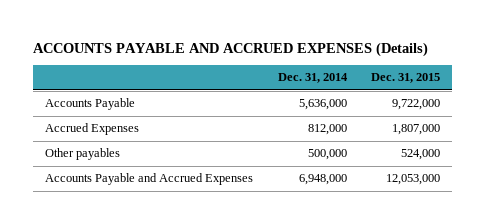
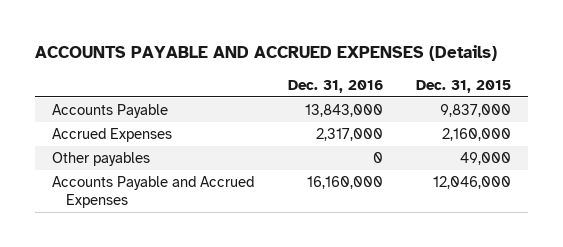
[277,73,348,84] Dec. 31, 2014 -> none
none -> [287,79,383,93] Dec. 31, 2016
[392,99,441,111] 9,722,000 -> [440,103,512,117] 9,837,000
[392,124,441,136] 1,807,000 -> [442,127,512,141] 2,160,000
[401,149,441,161] 524,000 -> [460,151,512,165] 49,000
[386,174,441,186] 12,053,000 -> [433,175,512,189] 12,046,000

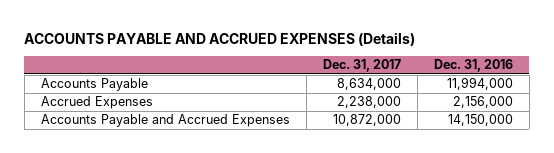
[416,79,512,93] Dec. 31, 2015 -> none
none -> [322,59,401,73] Dec. 31, 2017
[51,151,150,166] Other payables -> none
[304,103,383,117] 13,843,000 -> [446,77,513,91] 11,994,000
[315,127,383,141] 2,317,000 -> [452,96,513,109] 2,156,000
[306,175,383,189] 16,160,000 -> [447,114,513,127] 14,150,000

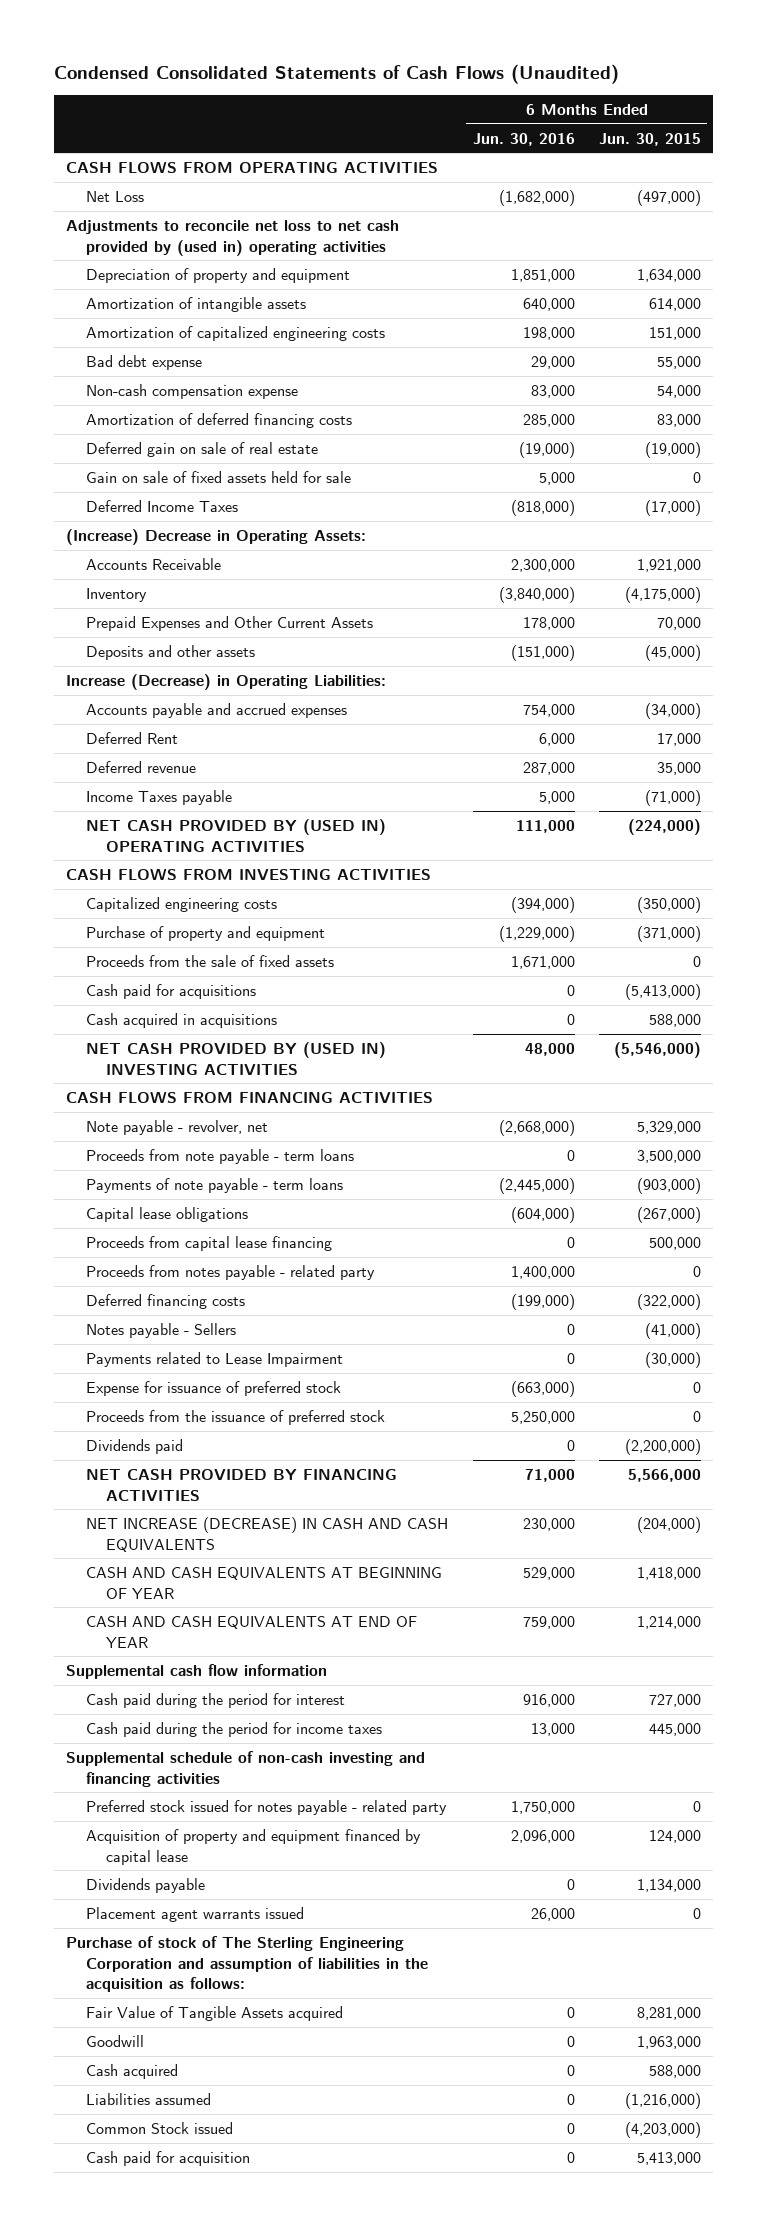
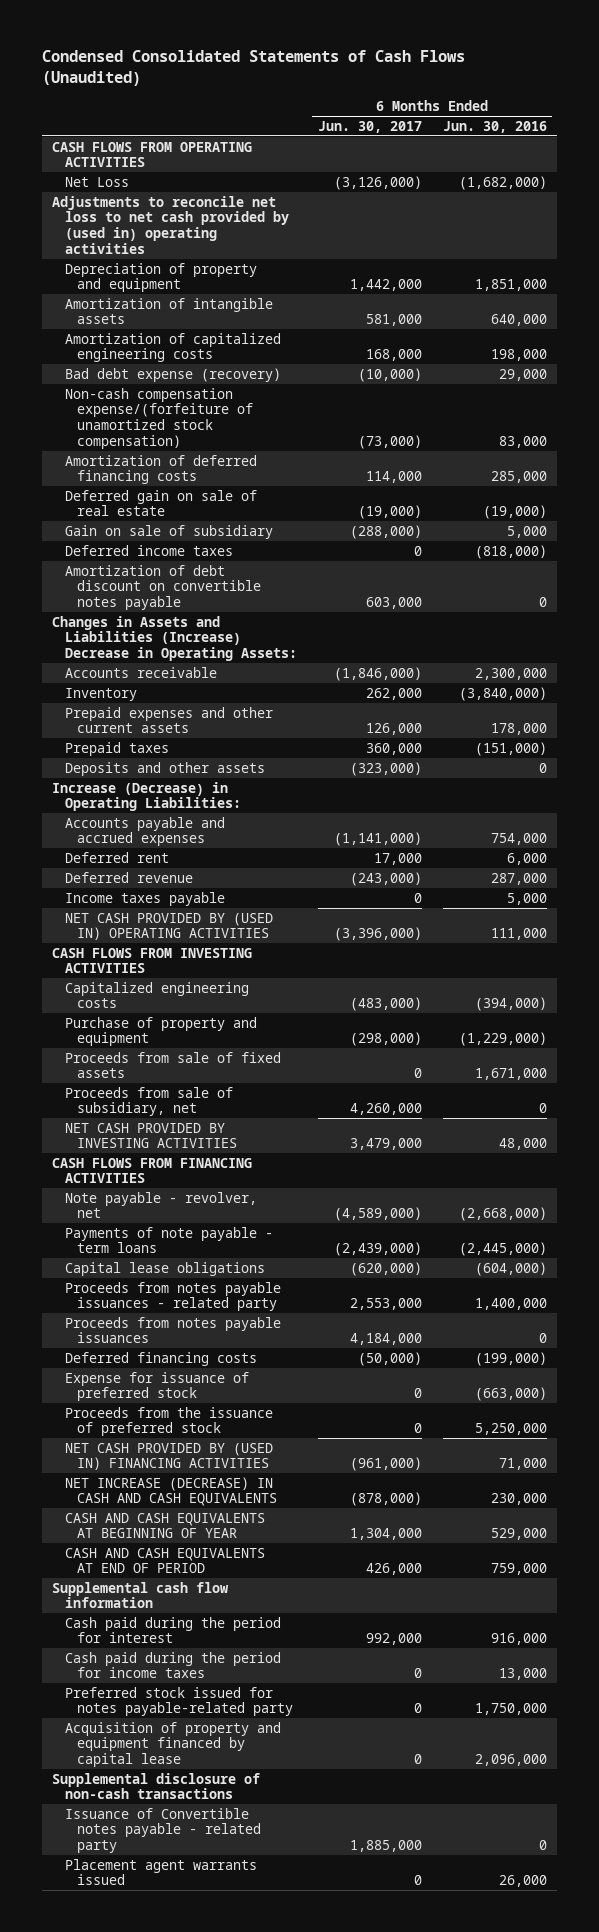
[599,132,702,146] Jun. 30, 2015 -> none
none -> [317,120,422,133] Jun. 30, 2017
[86,355,203,371] Bad debt expense -> [64,367,281,382] Bad debt expense (recovery)
[86,384,299,400] Non-cash compensation expense -> [64,387,253,449] Non-cash compensation expense/(forfeiture of unamortized stock compensation)
[86,471,352,484] Gain on sale of fixed assets held for sale -> none
none -> [64,524,273,539] Gain on sale of subsidiary
[86,500,239,513] Deferred Income Taxes -> [64,544,233,556] Deferred income taxes
none -> [64,564,261,610] Amortization of debt discount on convertible notes payable
[65,529,366,546] (Increase) Decrease in Operating Assets: -> [52,615,297,661] Changes in Assets and Liabilities (Increase) Decrease in Operating Assets:
[86,558,222,571] Accounts Receivable -> [64,666,217,678] Accounts receivable
[86,616,374,632] Prepaid Expenses and Other Current Assets -> [64,706,273,734] Prepaid expenses and other current assets
none -> [64,741,169,756] Prepaid taxes
[510,645,575,662] (151,000) -> [538,762,547,773] 0
[86,732,179,745] Deferred Rent -> [64,851,169,863] Deferred rent
[86,790,233,806] Income Taxes payable -> [64,891,225,906] Income taxes payable
[86,984,257,1000] Cash paid for acquisitions -> none
[86,1013,278,1029] Cash acquired in acquisitions -> none
[86,955,335,968] Proceeds from the sale of fixed assets -> [64,1051,281,1079] Proceeds from sale of fixed assets
none -> [64,1086,233,1117] Proceeds from sale of subsidiary, net
[86,1042,387,1075] NET CASH PROVIDED BY (USED IN) INVESTING ACTIVITIES -> [64,1122,237,1149] NET CASH PROVIDED BY INVESTING ACTIVITIES
[86,1149,355,1165] Proceeds from note payable - term loans -> none
[86,1236,333,1252] Proceeds from capital lease financing -> none
[86,1265,376,1281] Proceeds from notes payable - related party -> [64,1281,281,1312] Proceeds from notes payable issuances - related party
none -> [64,1316,281,1344] Proceeds from notes payable issuances
[86,1323,237,1339] Notes payable - Sellers -> none
[86,1352,344,1368] Payments related to Lease Impairment -> none
[86,1439,184,1455] Dividends paid -> none
[86,1469,398,1501] NET CASH PROVIDED BY FINANCING ACTIVITIES -> [64,1442,273,1471] NET CASH PROVIDED BY (USED IN) FINANCING ACTIVITIES
[86,1616,418,1648] CASH AND CASH EQUIVALENTS AT END OF YEAR -> [64,1547,265,1574] CASH AND CASH EQUIVALENTS AT END OF PERIOD
[65,1751,425,1787] Supplemental schedule of non-cash investing and financing activities -> none
[86,1800,448,1816] Preferred stock issued for notes payable - related party -> [64,1686,293,1717] Preferred stock issued for notes payable-related party
[86,1878,206,1894] Dividends payable -> none
none -> [52,1772,261,1800] Supplemental disclosure of non-cash transactions
none -> [64,1807,261,1853] Issuance of Convertible notes payable - related party
[65,1936,429,1993] Purchase of stock of The Sterling Engineering Corporation and assumption of liabilities in the acquisition as follows: -> none
[86,2006,344,2022] Fair Value of Tangible Assets acquired -> none
[86,2035,145,2048] Goodwill -> none
[86,2064,179,2080] Cash acquired -> none
[86,2093,212,2106] Liabilities assumed -> none
[86,2122,234,2135] Common Stock issued -> none
[86,2151,251,2167] Cash paid for acquisition -> none

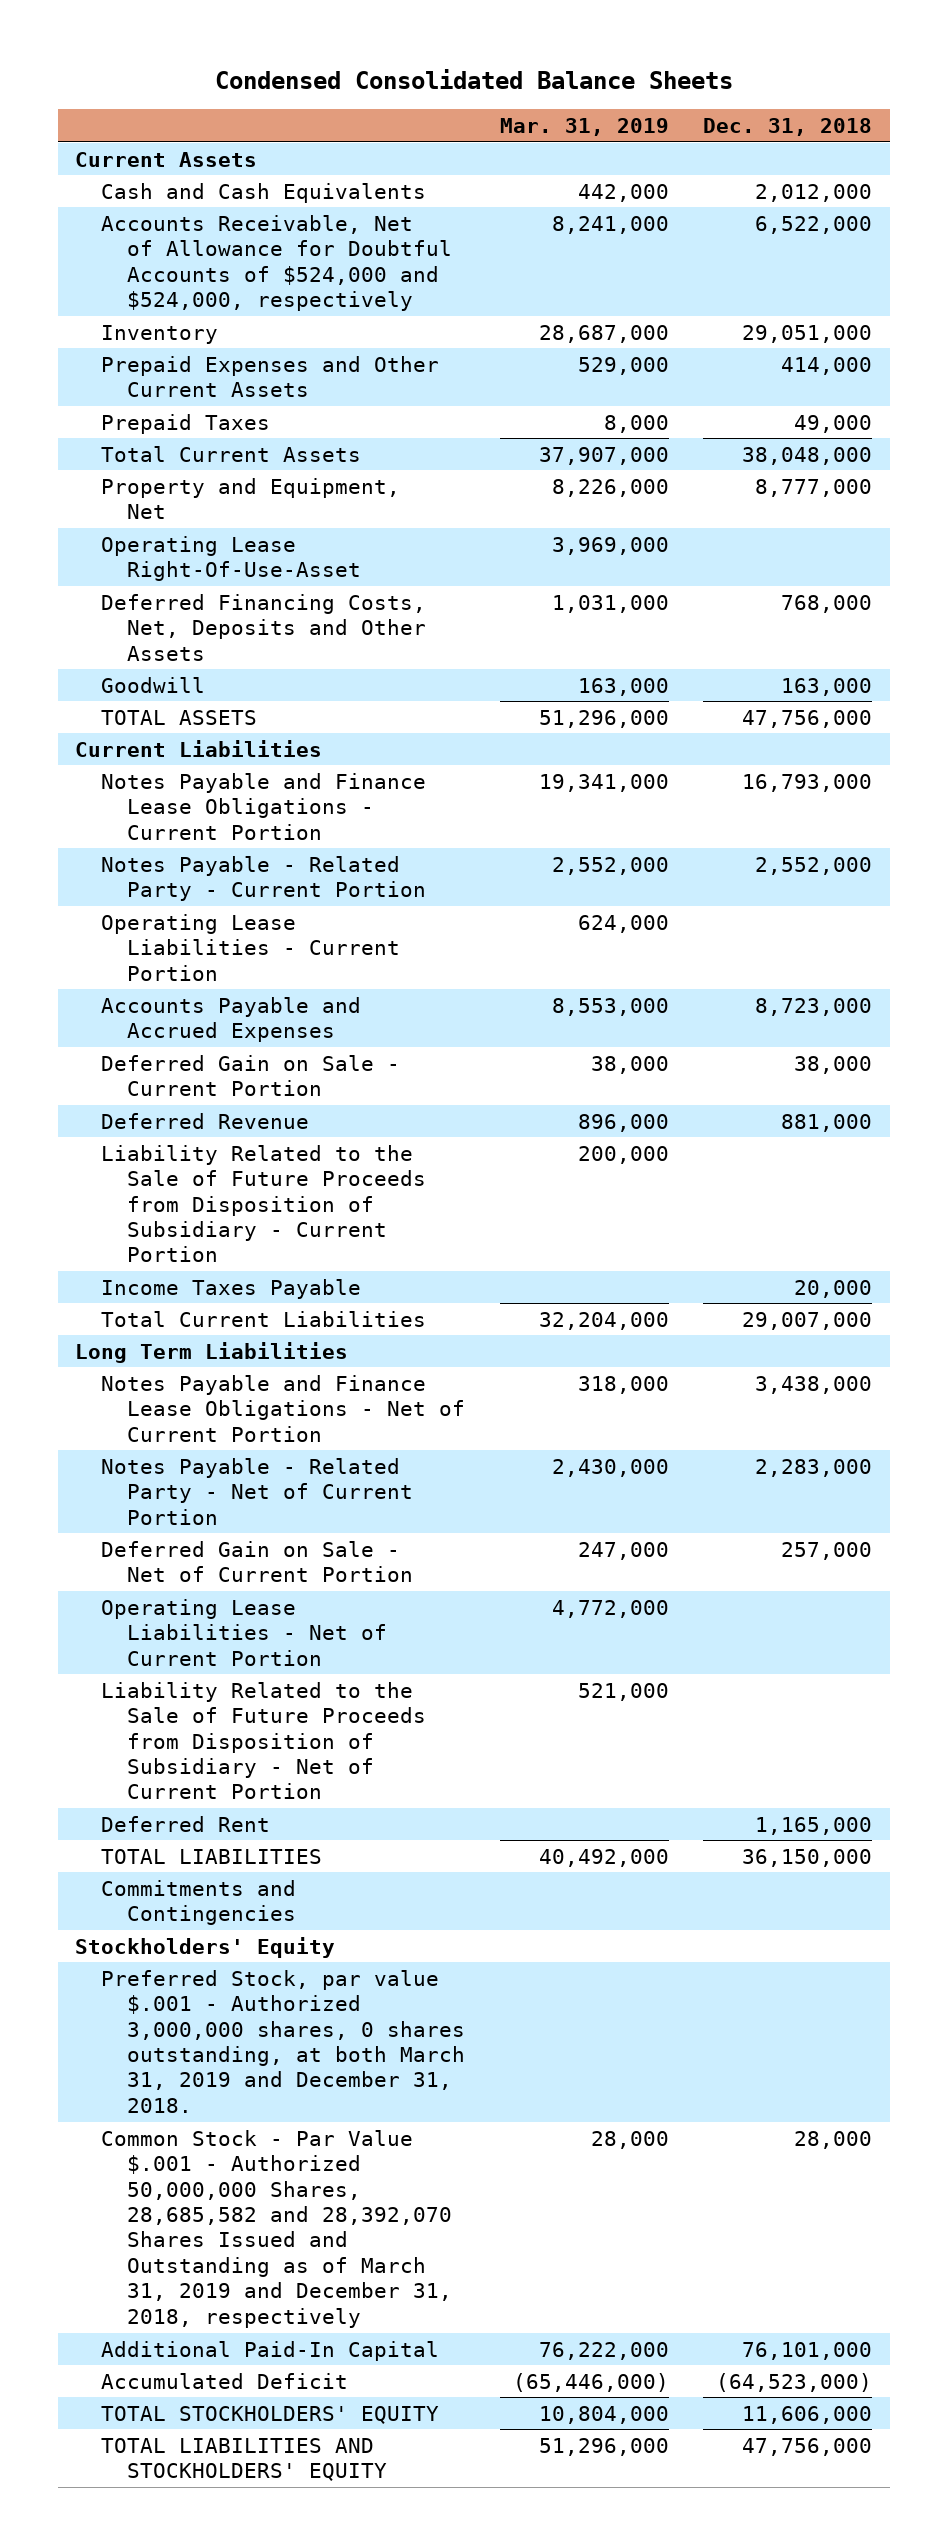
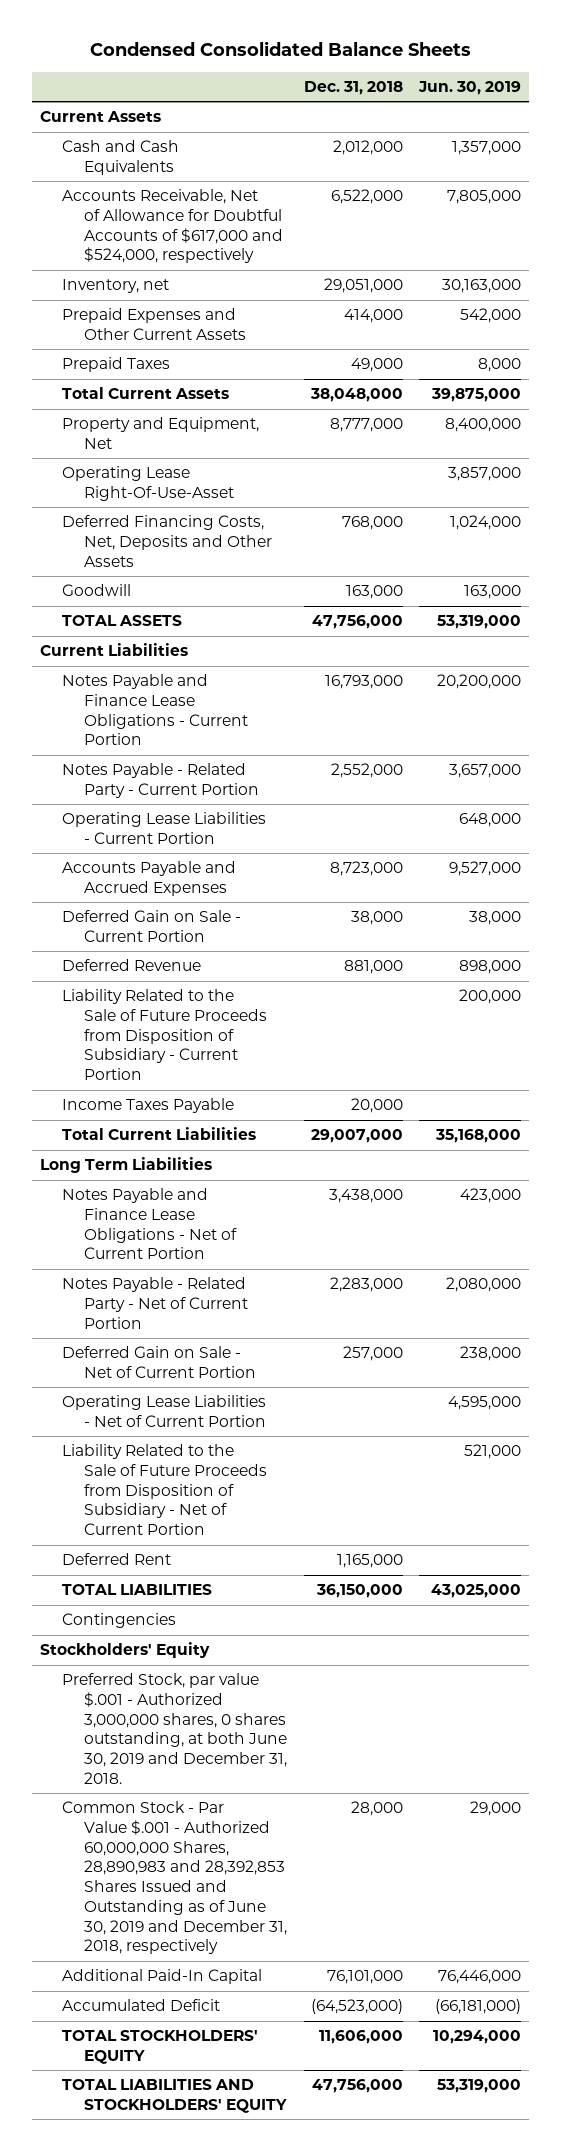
[499,117,669,136] Mar. 31, 2019 -> none
none -> [418,80,522,95] Jun. 30, 2019
[100,214,452,311] Accounts Receivable, Net of Allowance for Doubtful Accounts of $524,000 and $524,000, respectively -> [62,189,284,264] Accounts Receivable, Net of Allowance for Doubtful Accounts of $617,000 and $524,000, respectively
[100,324,218,344] Inventory -> [62,279,170,294] Inventory, net
[100,1879,296,1926] Commitments and Contingencies -> [62,1613,177,1629] Contingencies
[100,1969,465,2113] Preferred Stock, par value $.001 - Authorized 3,000,000 shares, 0 shares outstanding, at both March 31, 2019 and December 31, 2018. -> [62,1673,288,1784] Preferred Stock, par value $.001 - Authorized 3,000,000 shares, 0 shares outstanding, at both June 30, 2019 and December 31, 2018.
[100,2129,452,2328] Common Stock - Par Value $.001 - Authorized 50,000,000 Shares, 28,685,582 and 28,392,070 Shares Issued and Outstanding as of March 31, 2019 and December 31, 2018, respectively -> [62,1801,288,1955] Common Stock - Par Value $.001 - Authorized 60,000,000 Shares, 28,890,983 and 28,392,853 Shares Issued and Outstanding as of June 30, 2019 and December 31, 2018, respectively

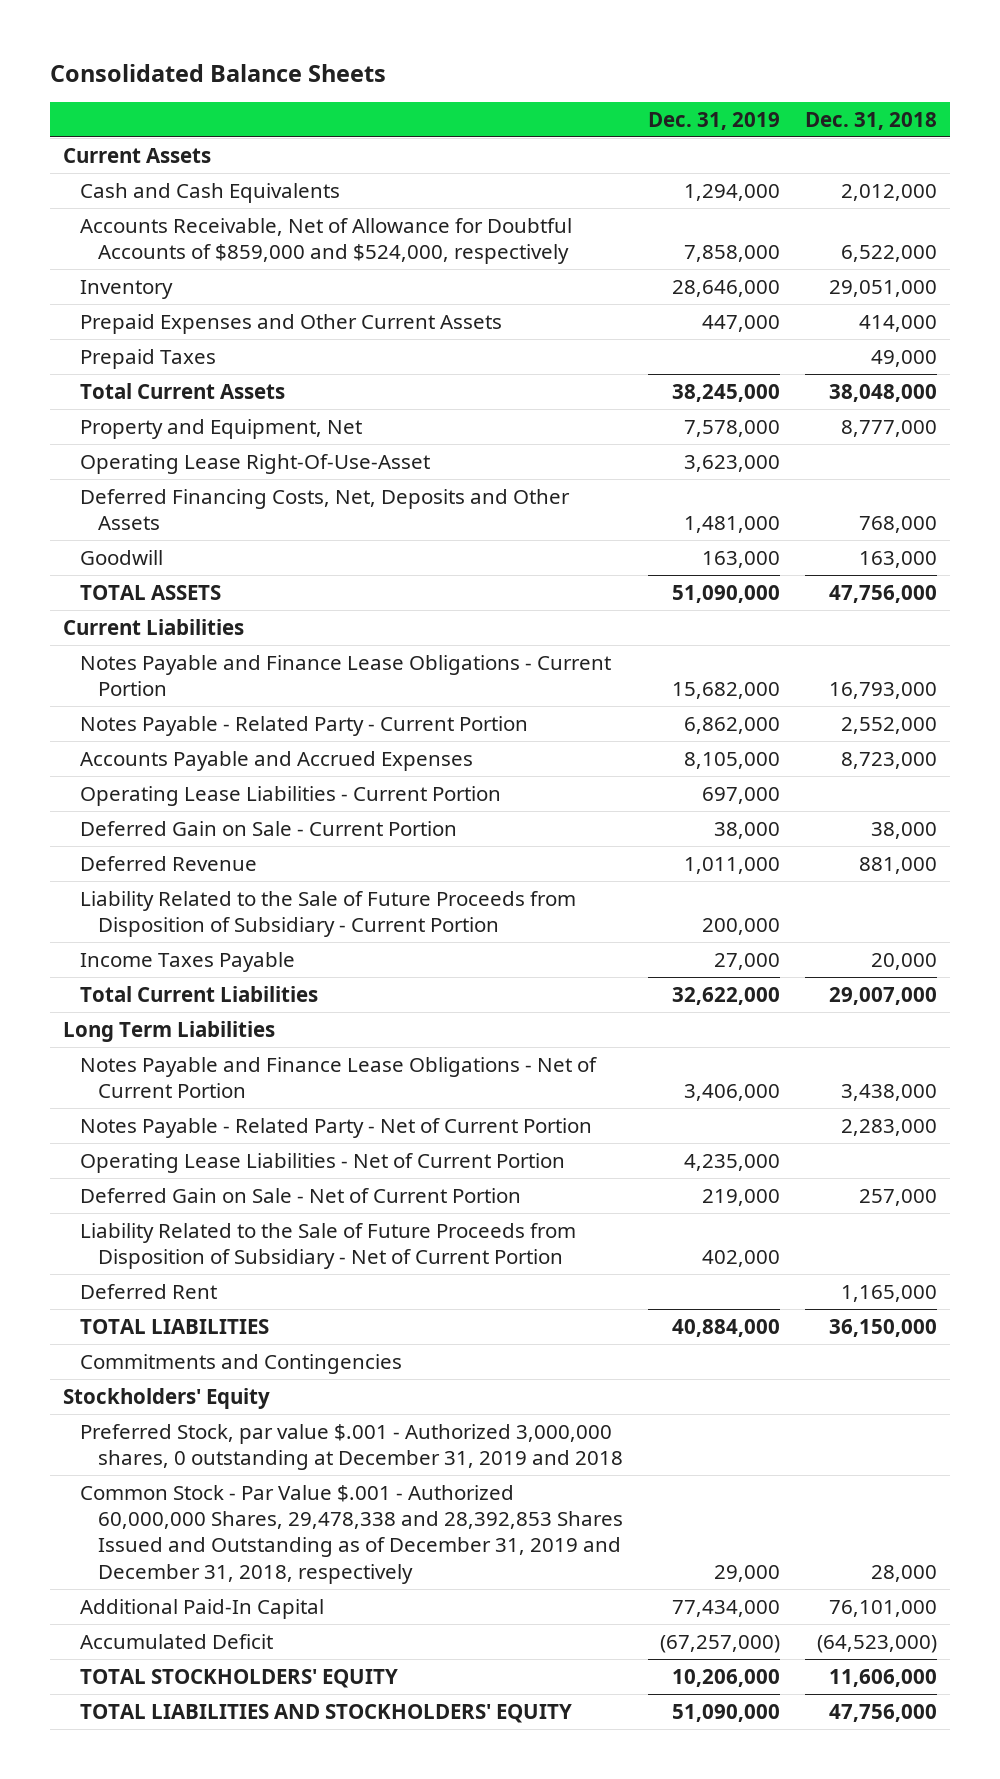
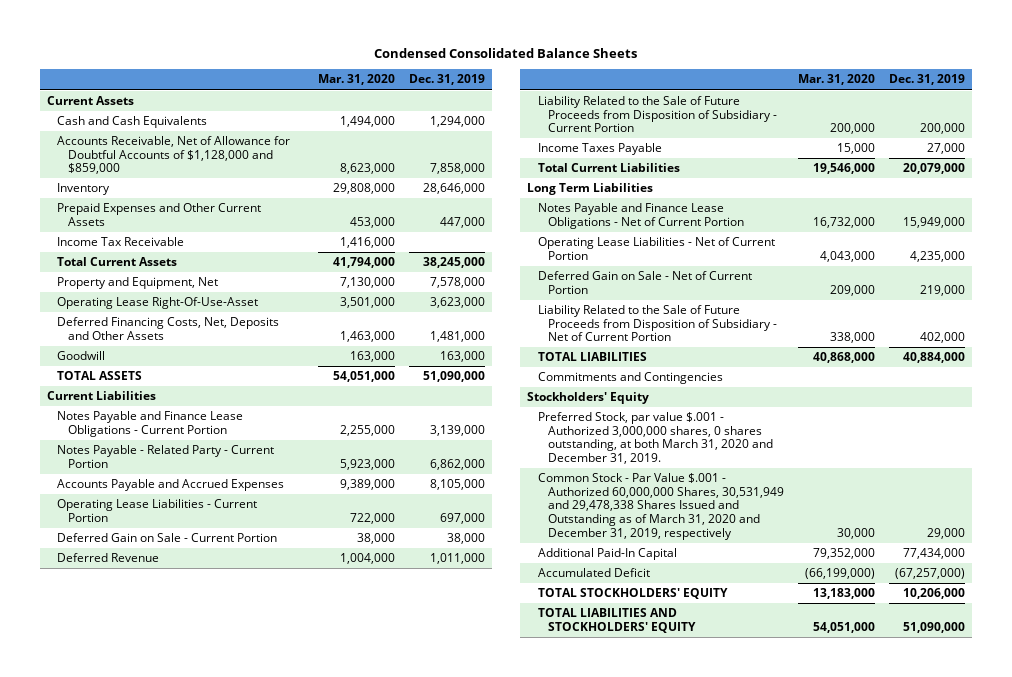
[49,63,386,82] Consolidated Balance Sheets -> [374,47,638,58] Condensed Consolidated Balance Sheets
[805,111,938,130] Dec. 31, 2018 -> none
none -> [317,74,395,86] Mar. 31, 2020
[80,217,573,265] Accounts Receivable, Net of Allowance for Doubtful Accounts of $859,000 and $524,000, respectively -> [57,136,291,175] Accounts Receivable, Net of Allowance for Doubtful Accounts of $1,128,000 and $859,000
[80,348,217,369] Prepaid Taxes -> none
none -> [57,237,185,247] Income Tax Receivable
[671,682,780,700] 15,682,000 -> [429,424,485,436] 3,139,000
[671,986,780,1005] 32,622,000 -> [903,163,966,175] 20,079,000
[80,1117,593,1138] Notes Payable - Related Party - Net of Current Portion -> none
[683,1084,780,1102] 3,406,000 -> [903,216,966,228] 15,949,000
[80,1283,218,1299] Deferred Rent -> none
[80,1423,623,1471] Preferred Stock, par value $.001 - Authorized 3,000,000 shares, 0 outstanding at December 31, 2019 and 2018 -> [537,412,774,464] Preferred Stock, par value $.001 - Authorized 3,000,000 shares, 0 shares outstanding, at both March 31, 2020 and December 31, 2019.
[80,1484,623,1584] Common Stock - Par Value $.001 - Authorized 60,000,000 Shares, 29,478,338 and 28,392,853 Shares Issued and Outstanding as of December 31, 2019 and December 31, 2018, respectively -> [537,473,785,540] Common Stock - Par Value $.001 - Authorized 60,000,000 Shares, 30,531,949 and 29,478,338 Shares Issued and Outstanding as of March 31, 2020 and December 31, 2019, respectively

